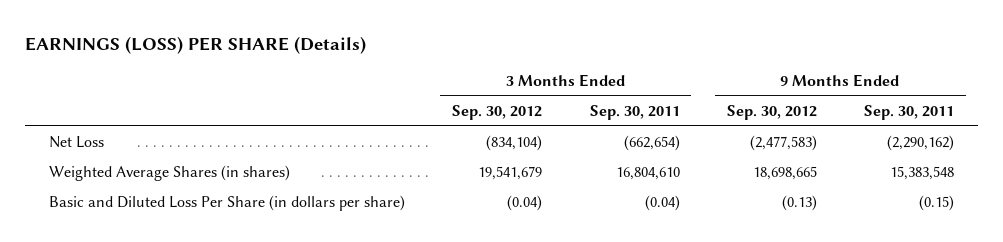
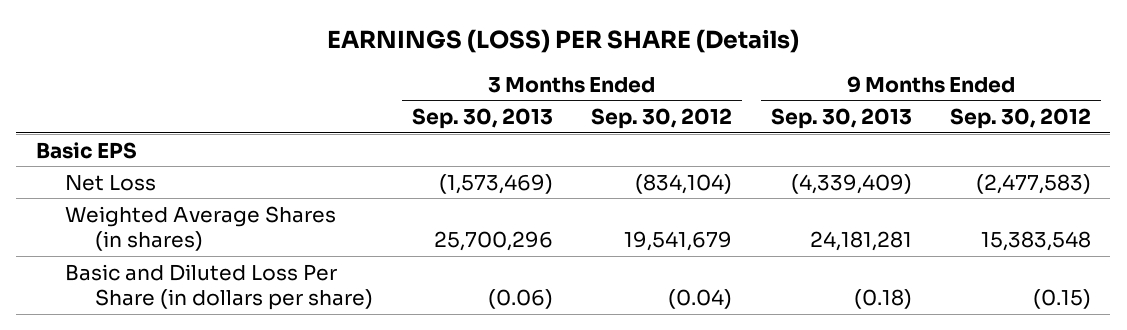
[589,104,680,120] Sep. 30, 2011 -> none
[864,104,955,120] Sep. 30, 2011 -> none
none -> [411,108,553,130] Sep. 30, 2013
none -> [770,108,912,130] Sep. 30, 2013
none -> [35,141,137,159] Basic EPS
[752,166,817,181] 18,698,665 -> [981,230,1092,251] 15,383,548
[781,195,817,212] (0.13) -> [1033,288,1092,309] (0.15)

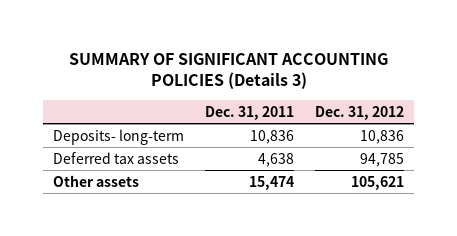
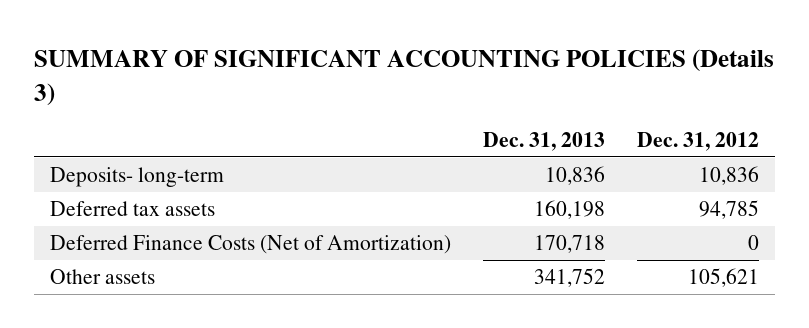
[205,105,295,120] Dec. 31, 2011 -> none
none -> [482,131,605,151] Dec. 31, 2013
none -> [49,235,451,255] Deferred Finance Costs (Net of Amortization)

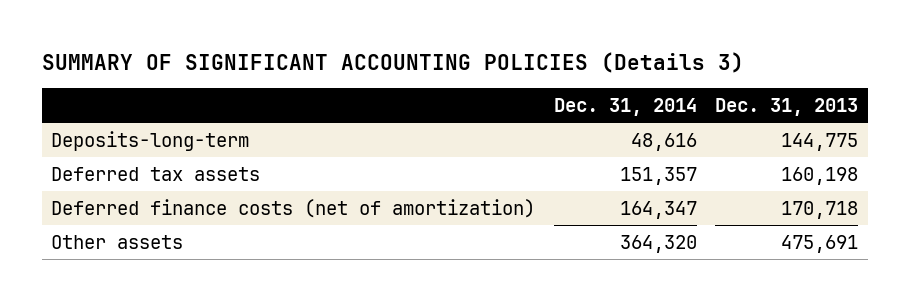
[637,131,760,151] Dec. 31, 2012 -> none
none -> [553,97,697,116] Dec. 31, 2014
[49,167,224,188] Deposits- long-term -> [50,130,249,151] Deposits-long-term
[544,166,605,186] 10,836 -> [781,132,859,151] 144,775
[49,235,451,255] Deferred Finance Costs (Net of Amortization) -> [50,198,535,218] Deferred finance costs (net of amortization)
[533,268,605,288] 341,752 -> [781,234,859,253] 475,691

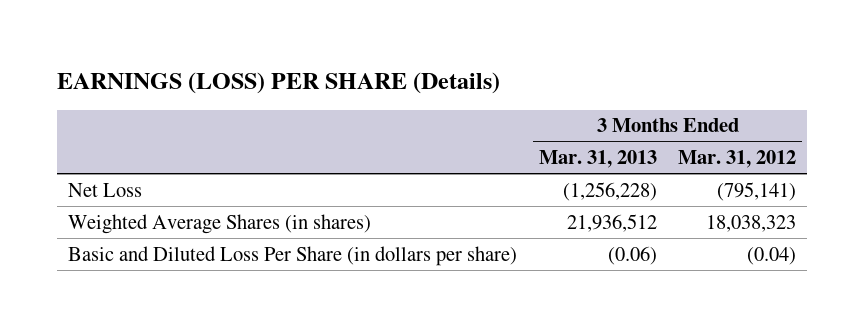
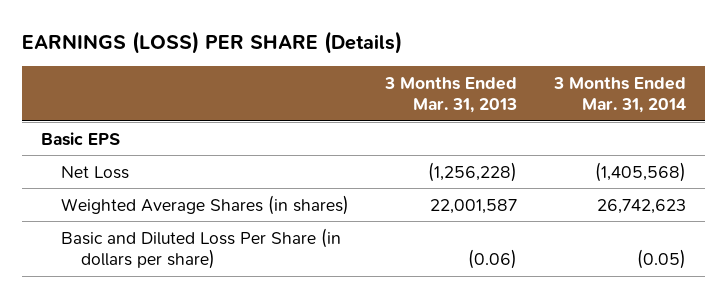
[678,150,797,169] Mar. 31, 2012 -> none
none -> [553,76,687,114] 3 Months Ended Mar. 31, 2014
none -> [40,131,120,146] Basic EPS
[566,213,657,232] 21,936,512 -> [430,198,518,214] 22,001,587

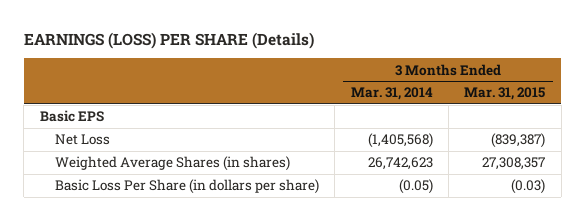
[384,76,518,114] 3 Months Ended Mar. 31, 2013 -> none
none -> [464,87,546,101] Mar. 31, 2015
[60,227,341,269] Basic and Diluted Loss Per Share (in dollars per share) -> [55,179,320,195] Basic Loss Per Share (in dollars per share)

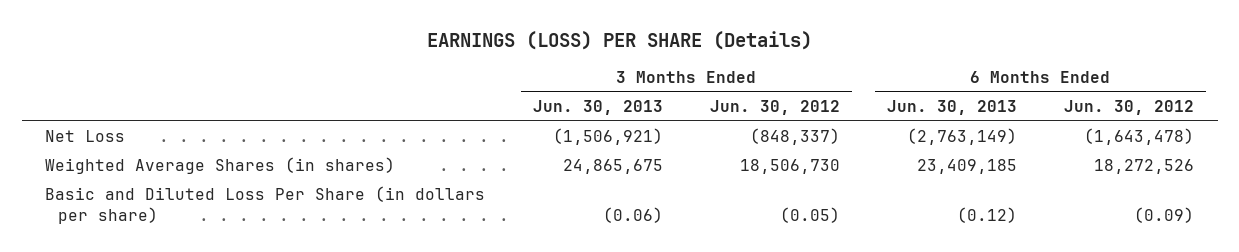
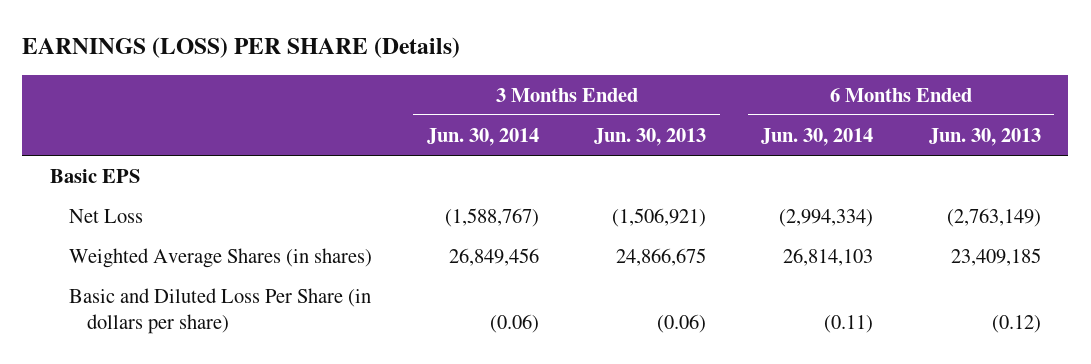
[709,100,840,116] Jun. 30, 2012 -> none
[1064,100,1195,116] Jun. 30, 2012 -> none
none -> [426,127,539,146] Jun. 30, 2014
none -> [761,127,874,146] Jun. 30, 2014
none -> [49,168,140,183] Basic EPS
[562,159,663,175] 24,865,675 -> [616,247,707,266] 24,866,675

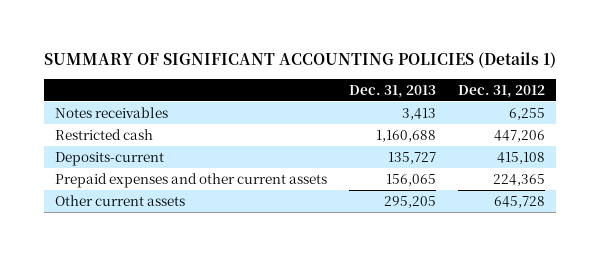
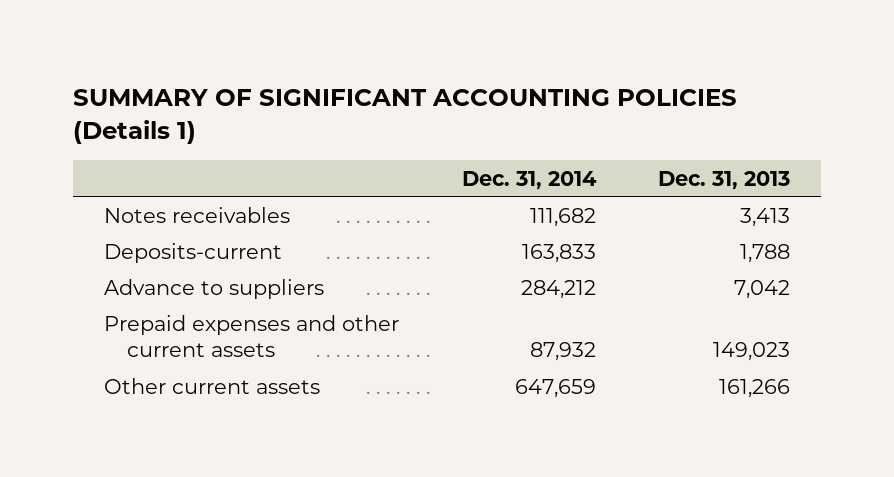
[457,84,545,98] Dec. 31, 2012 -> none
none -> [461,170,597,190] Dec. 31, 2014
[54,129,153,141] Restricted cash -> none
[387,152,436,165] 135,727 -> [740,243,791,263] 1,788
none -> [104,278,325,299] Advance to suppliers
[385,174,436,187] 156,065 -> [713,341,791,361] 149,023
[383,196,436,209] 295,205 -> [719,378,791,398] 161,266

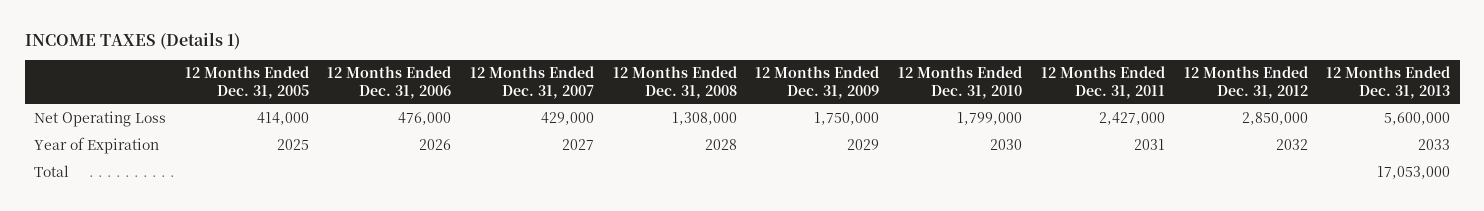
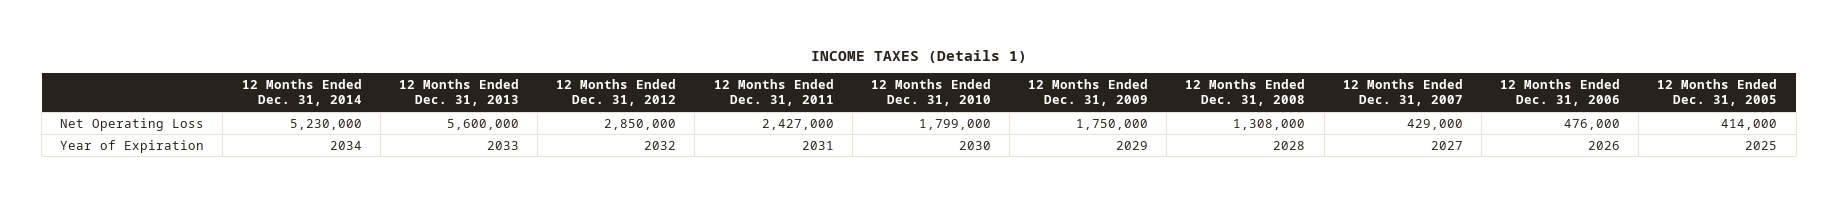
none -> [241,79,362,107] 12 Months Ended Dec. 31, 2014
[33,165,69,178] Total -> none

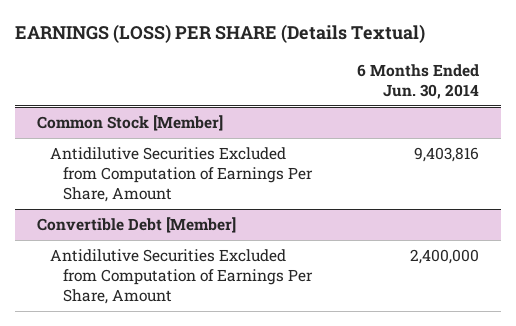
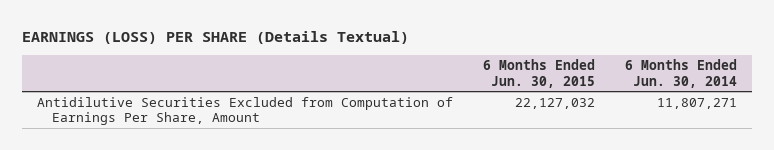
none -> [482,59,595,88] 6 Months Ended Jun. 30, 2015
[37,115,224,132] Common Stock [Member] -> none
[37,217,237,234] Convertible Debt [Member] -> none
[50,249,314,304] Antidilutive Securities Excluded from Computation of Earnings Per Share, Amount -> none
[413,147,479,163] 9,403,816 -> [656,98,737,110] 11,807,271

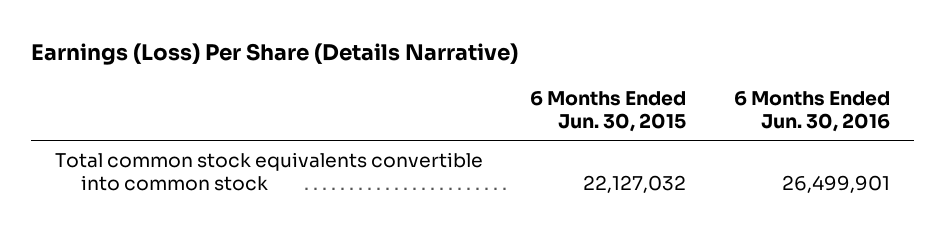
[21,31,409,45] EARNINGS (LOSS) PER SHARE (Details Textual) -> [30,43,518,66] Earnings (Loss) Per Share (Details Narrative)
[624,59,737,88] 6 Months Ended Jun. 30, 2014 -> none
none -> [733,90,890,132] 6 Months Ended Jun. 30, 2016
[36,97,453,126] Antidilutive Securities Excluded from Computation of Earnings Per Share, Amount -> [54,151,483,191] Total common stock equivalents convertible into common stock

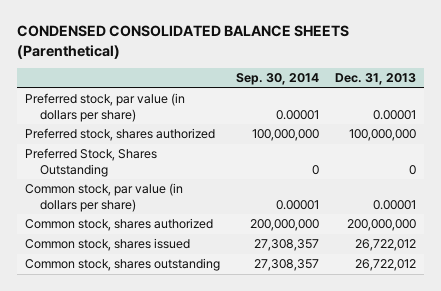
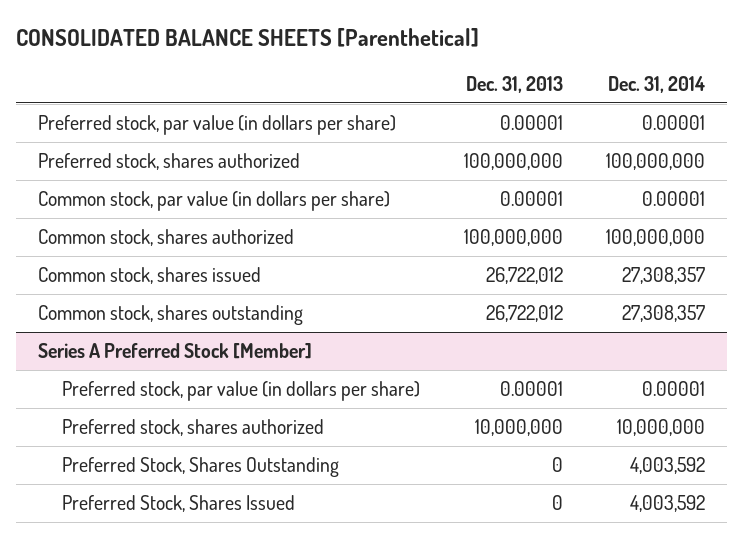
[16,25,349,59] CONDENSED CONSOLIDATED BALANCE SHEETS (Parenthetical) -> [15,27,479,47] CONSOLIDATED BALANCE SHEETS [Parenthetical]
[236,73,320,86] Sep. 30, 2014 -> none
none -> [608,76,706,94] Dec. 31, 2014
[25,148,158,177] Preferred Stock, Shares Outstanding -> none
[347,219,417,232] 200,000,000 -> [463,228,563,246] 100,000,000
none -> [37,342,312,359] Series A Preferred Stock [Member]
none -> [61,380,420,401] Preferred stock, par value (in dollars per share)
none -> [61,418,324,436] Preferred stock, shares authorized
none -> [61,456,339,477] Preferred Stock, Shares Outstanding
none -> [61,494,295,512] Preferred Stock, Shares Issued

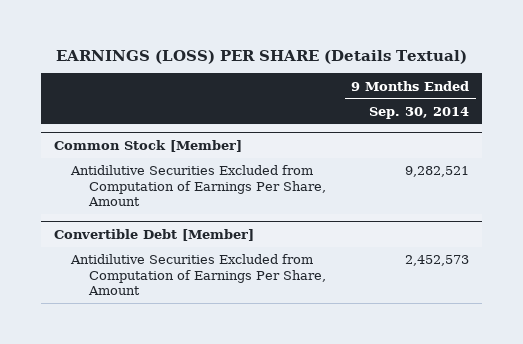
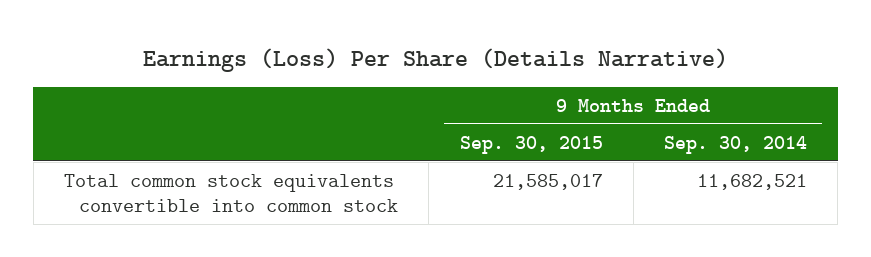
[56,49,468,64] EARNINGS (LOSS) PER SHARE (Details Textual) -> [142,47,728,72] Earnings (Loss) Per Share (Details Narrative)
none -> [459,135,603,154] Sep. 30, 2015
[53,139,242,152] Common Stock [Member] -> none
[70,165,326,206] Antidilutive Securities Excluded from Computation of Earnings Per Share, Amount -> none
[53,228,254,241] Convertible Debt [Member] -> none
[70,254,326,295] Antidilutive Securities Excluded from Computation of Earnings Per Share, Amount -> none
none -> [63,173,399,213] Total common stock equivalents convertible into common stock

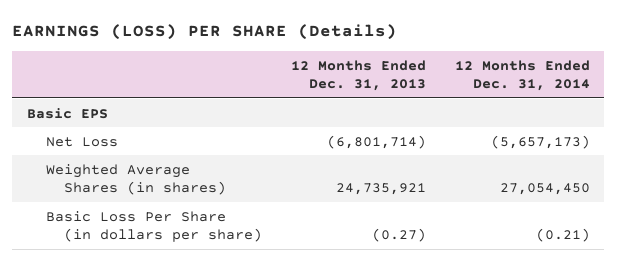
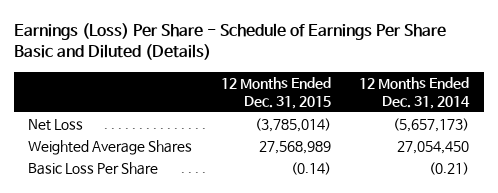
[12,23,398,40] EARNINGS (LOSS) PER SHARE (Details) -> [13,22,446,61] Earnings (Loss) Per Share - Schedule of Earnings Per Share Basic and Diluted (Details)
[291,59,427,92] 12 Months Ended Dec. 31, 2013 -> none
none -> [220,76,331,109] 12 Months Ended Dec. 31, 2015
[26,107,108,119] Basic EPS -> none
[45,163,227,196] Weighted Average Shares (in shares) -> [28,140,193,156] Weighted Average Shares
[45,210,263,243] Basic Loss Per Share (in dollars per share) -> [28,162,159,176] Basic Loss Per Share

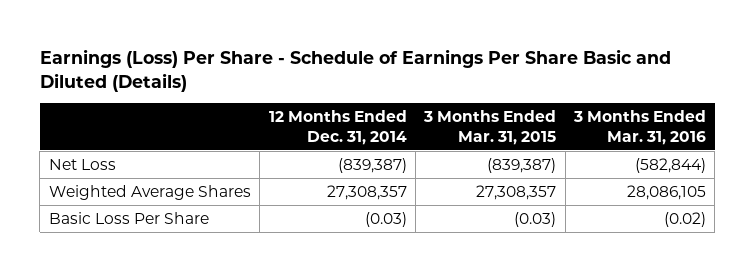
[220,76,331,109] 12 Months Ended Dec. 31, 2015 -> none
none -> [423,109,557,145] 3 Months Ended Mar. 31, 2015
none -> [572,109,706,145] 3 Months Ended Mar. 31, 2016
[393,118,470,133] (5,657,173) -> [337,157,407,173] (839,387)
[397,141,470,155] 27,054,450 -> [326,184,407,200] 27,308,357
[429,162,470,176] (0.21) -> [364,211,407,227] (0.03)

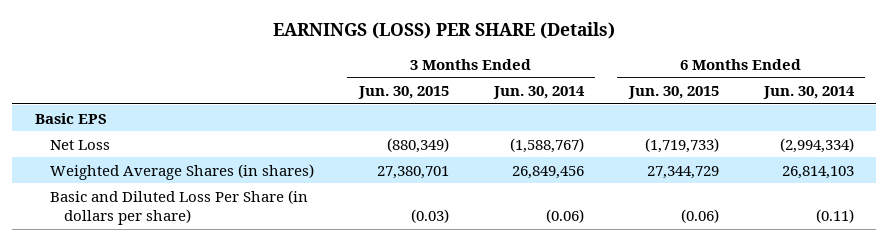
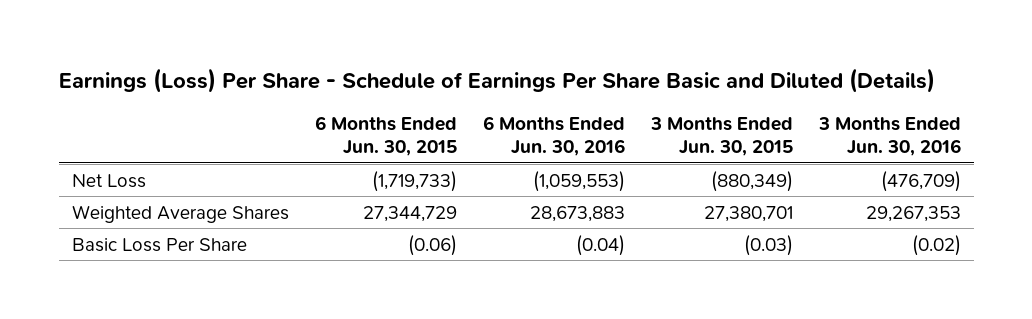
[273,21,616,39] EARNINGS (LOSS) PER SHARE (Details) -> [58,68,935,94] Earnings (Loss) Per Share - Schedule of Earnings Per Share Basic and Diluted (Details)
[492,86,585,100] Jun. 30, 2014 -> none
[762,86,855,100] Jun. 30, 2014 -> none
none -> [482,115,625,157] 6 Months Ended Jun. 30, 2016
none -> [817,116,961,157] 3 Months Ended Jun. 30, 2016
[34,112,107,124] Basic EPS -> none
[49,163,314,180] Weighted Average Shares (in shares) -> [71,204,289,223] Weighted Average Shares
[49,189,308,225] Basic and Diluted Loss Per Share (in dollars per share) -> [71,237,247,252] Basic Loss Per Share

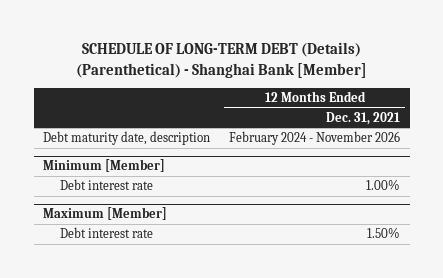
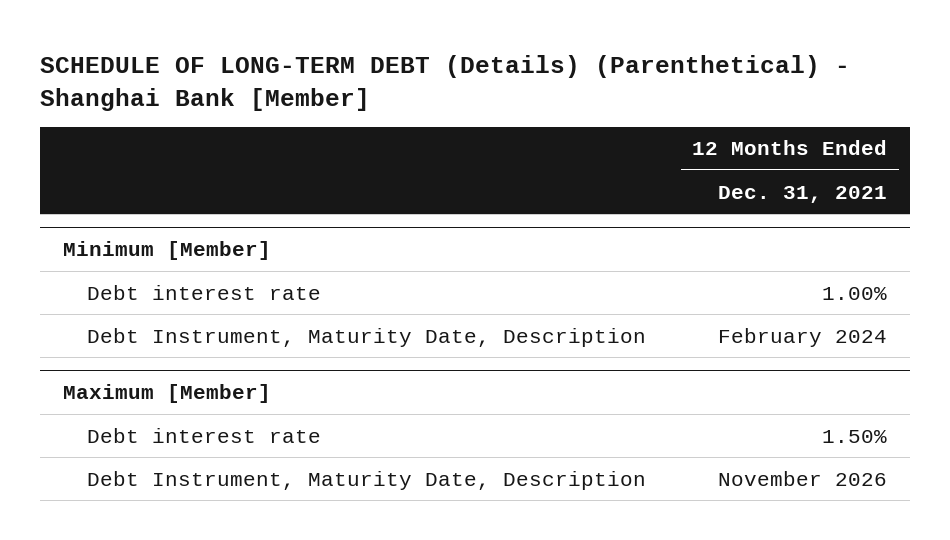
[43,131,211,146] Debt maturity date, description -> none
none -> [87,327,647,347] Debt Instrument, Maturity Date, Description
none -> [87,470,647,490] Debt Instrument, Maturity Date, Description

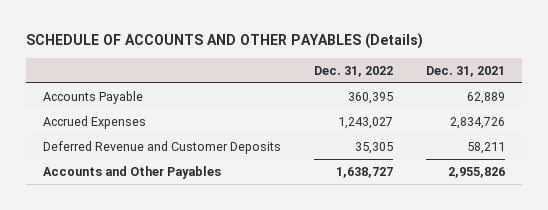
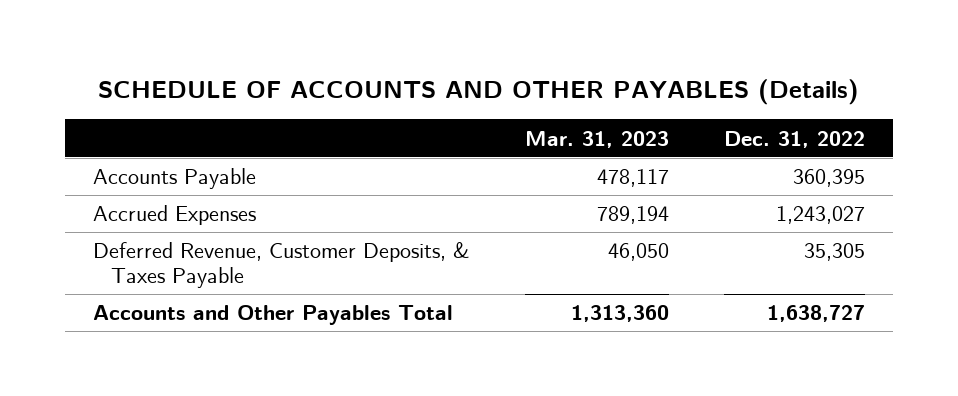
[426,65,506,77] Dec. 31, 2021 -> none
none -> [524,130,669,148] Mar. 31, 2023
[43,140,282,154] Deferred Revenue and Customer Deposits -> [92,242,470,288] Deferred Revenue, Customer Deposits, & Taxes Payable
[43,165,222,179] Accounts and Other Payables -> [92,305,453,326] Accounts and Other Payables Total

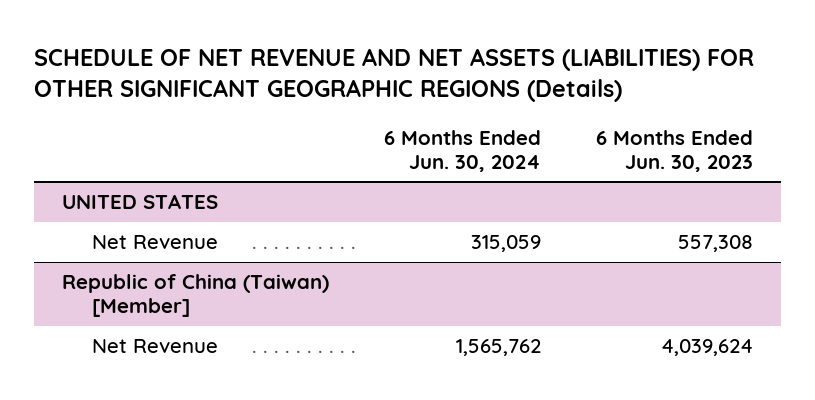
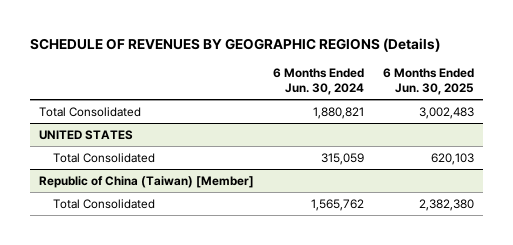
[34,47,755,103] SCHEDULE OF NET REVENUE AND NET ASSETS (LIABILITIES) FOR OTHER SIGNIFICANT GEOGRAPHIC REGIONS (Details) -> [29,37,440,52] SCHEDULE OF REVENUES BY GEOGRAPHIC REGIONS (Details)
[596,129,754,172] 6 Months Ended Jun. 30, 2023 -> none
none -> [383,67,475,96] 6 Months Ended Jun. 30, 2025
none -> [39,106,142,117] Total Consolidated
[91,234,218,249] Net Revenue -> [52,152,155,163] Total Consolidated
[91,338,218,353] Net Revenue -> [52,198,155,209] Total Consolidated

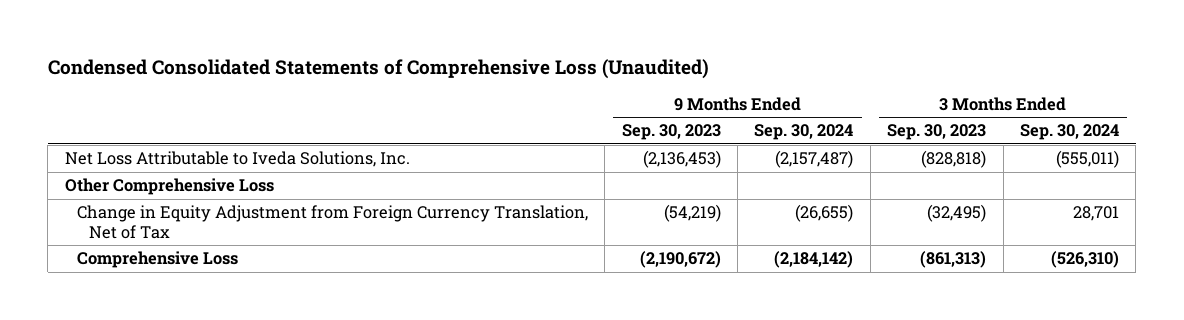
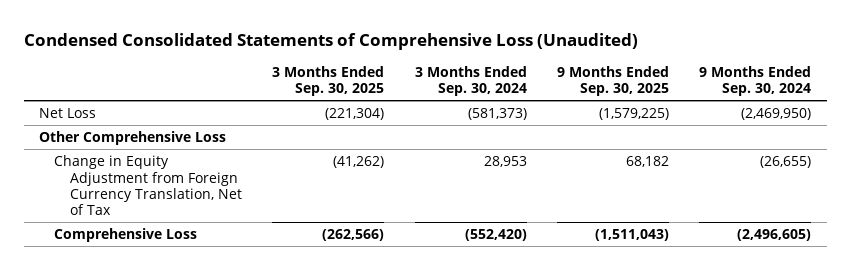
[621,124,721,141] Sep. 30, 2023 -> none
[887,124,987,141] Sep. 30, 2023 -> none
none -> [272,65,385,97] 3 Months Ended Sep. 30, 2025
none -> [557,65,670,97] 9 Months Ended Sep. 30, 2025
[64,151,410,168] Net Loss Attributable to Iveda Solutions, Inc. -> [38,108,96,119] Net Loss
[775,150,854,169] (2,157,487) -> [741,108,812,121] (2,469,950)
[1055,150,1119,169] (555,011) -> [467,108,527,121] (581,373)
[1072,206,1119,222] 28,701 -> [483,156,527,168] 28,953
[774,251,854,269] (2,184,142) -> [737,229,812,242] (2,496,605)
[1050,251,1119,269] (526,310) -> [464,229,527,242] (552,420)

